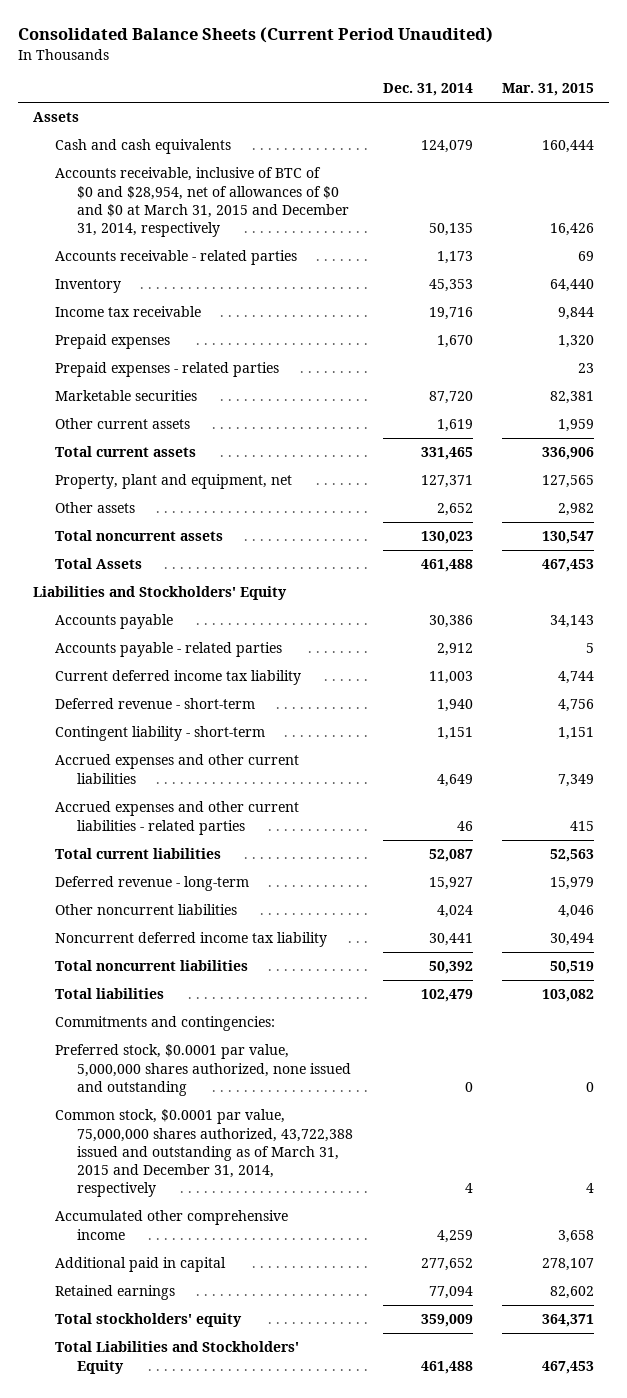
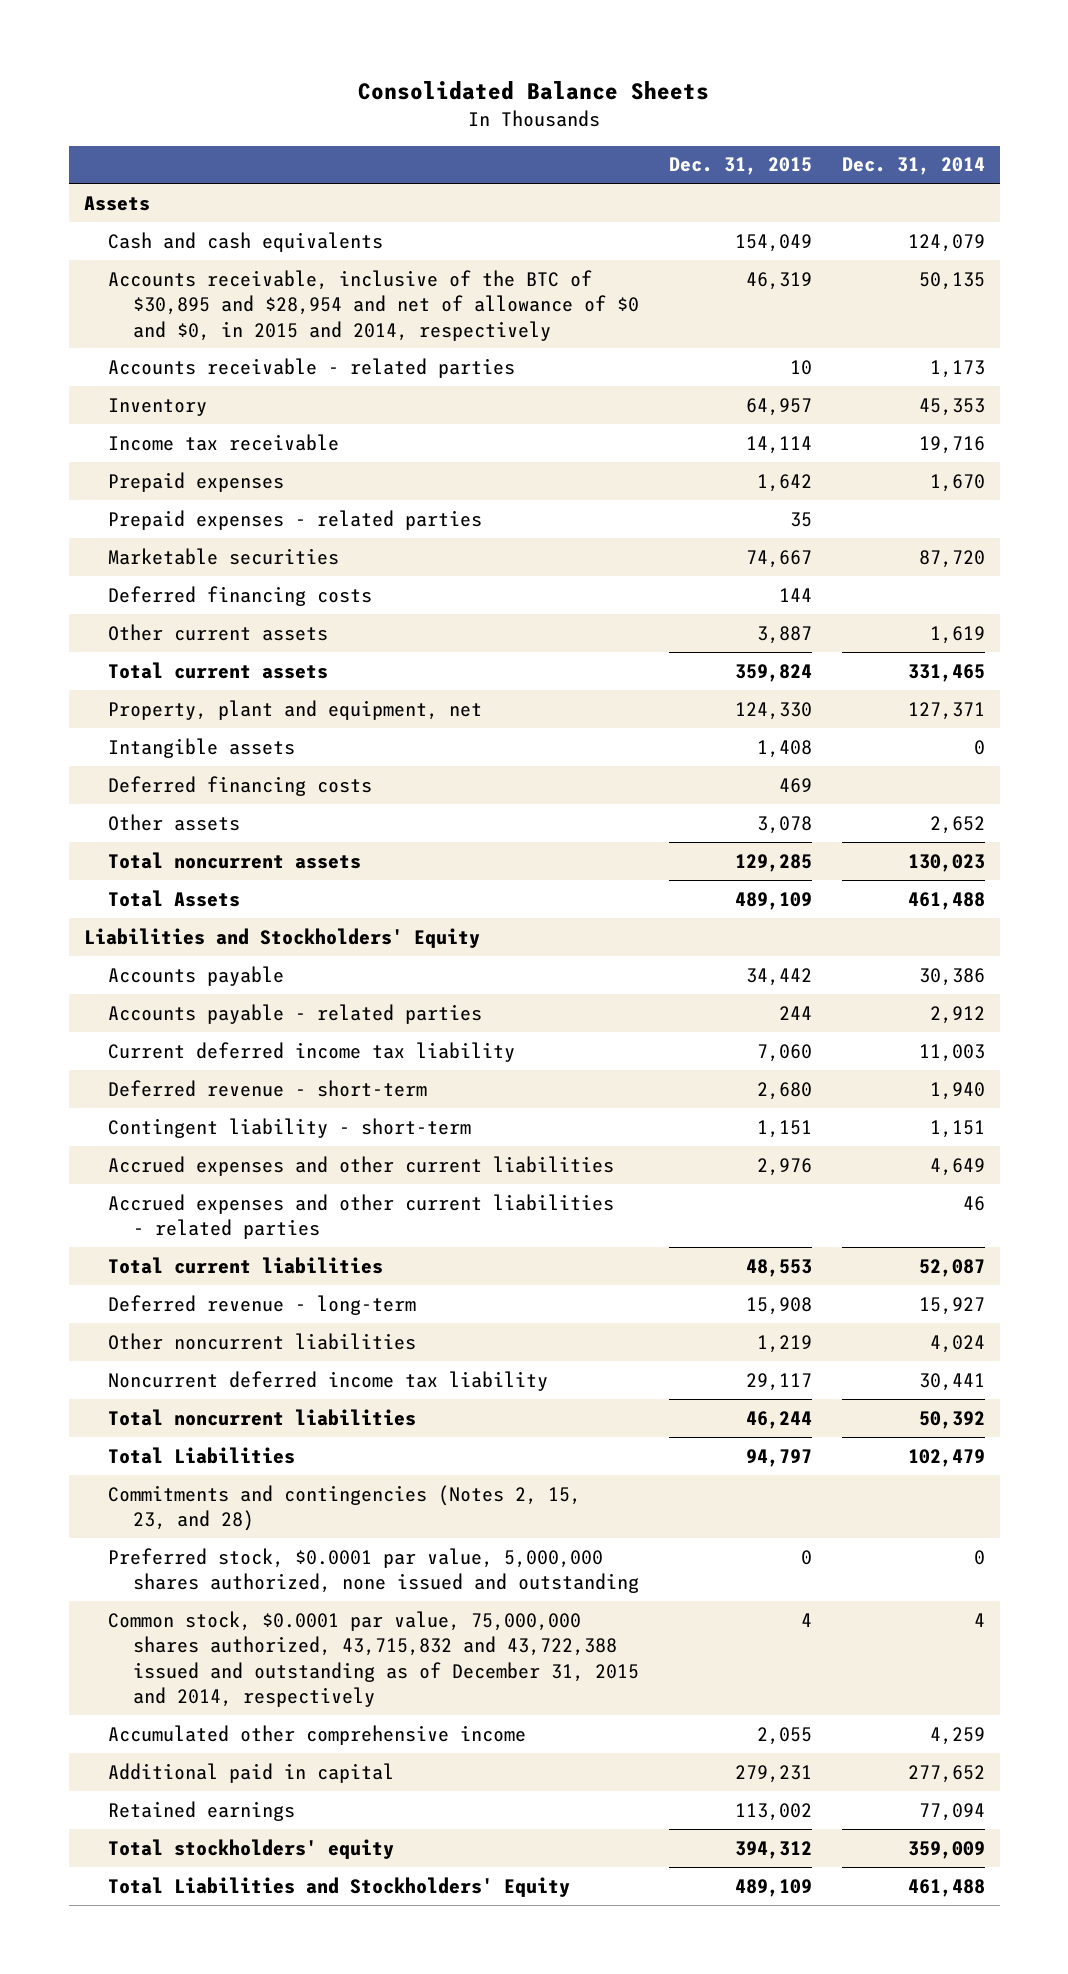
[18,27,494,44] Consolidated Balance Sheets (Current Period Unaudited) -> [358,81,710,101] Consolidated Balance Sheets
[502,83,595,97] Mar. 31, 2015 -> none
none -> [668,157,812,176] Dec. 31, 2015
[55,167,350,238] Accounts receivable, inclusive of BTC of $0 and $28,954, net of allowances of $0 and $0 at March 31, 2015 and December 31, 2014, respectively -> [108,269,639,341] Accounts receivable, inclusive of the BTC of $30,895 and $28,954 and net of allowance of $0 and $0, in 2015 and 2014, respectively
none -> [108,585,373,606] Deferred financing costs
none -> [108,737,296,758] Intangible assets
none -> [108,775,373,796] Deferred financing costs
[55,988,165,1000] Total liabilities -> [108,1446,296,1464] Total Liabilities
[55,1016,276,1032] Commitments and contingencies: -> [108,1484,582,1532] Commitments and contingencies (Notes 2, 15, 23, and 28)
[55,1109,354,1198] Common stock, $0.0001 par value, 75,000,000 shares authorized, 43,722,388 issued and outstanding as of March 31, 2015 and December 31, 2014, respectively -> [108,1610,639,1707] Common stock, $0.0001 par value, 75,000,000 shares authorized, 43,715,832 and 43,722,388 issued and outstanding as of December 31, 2015 and 2014, respectively

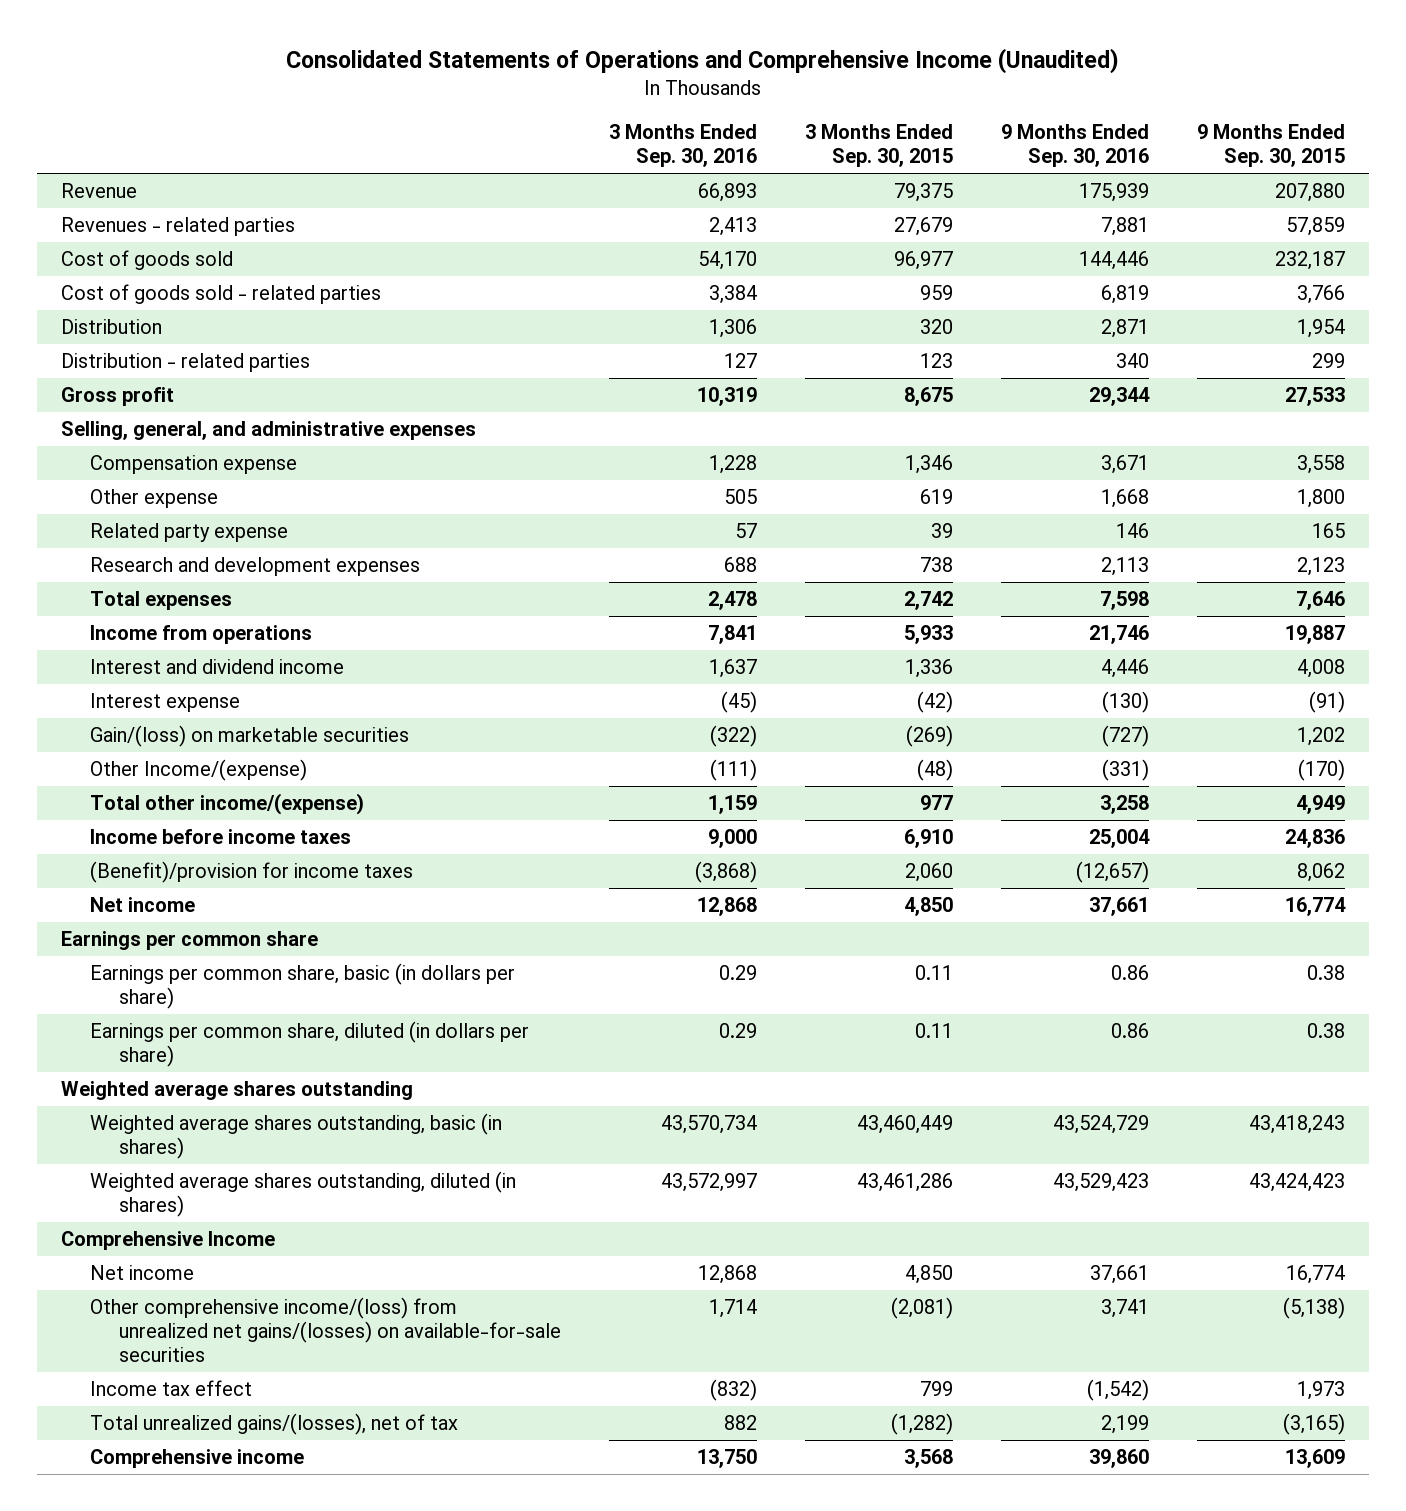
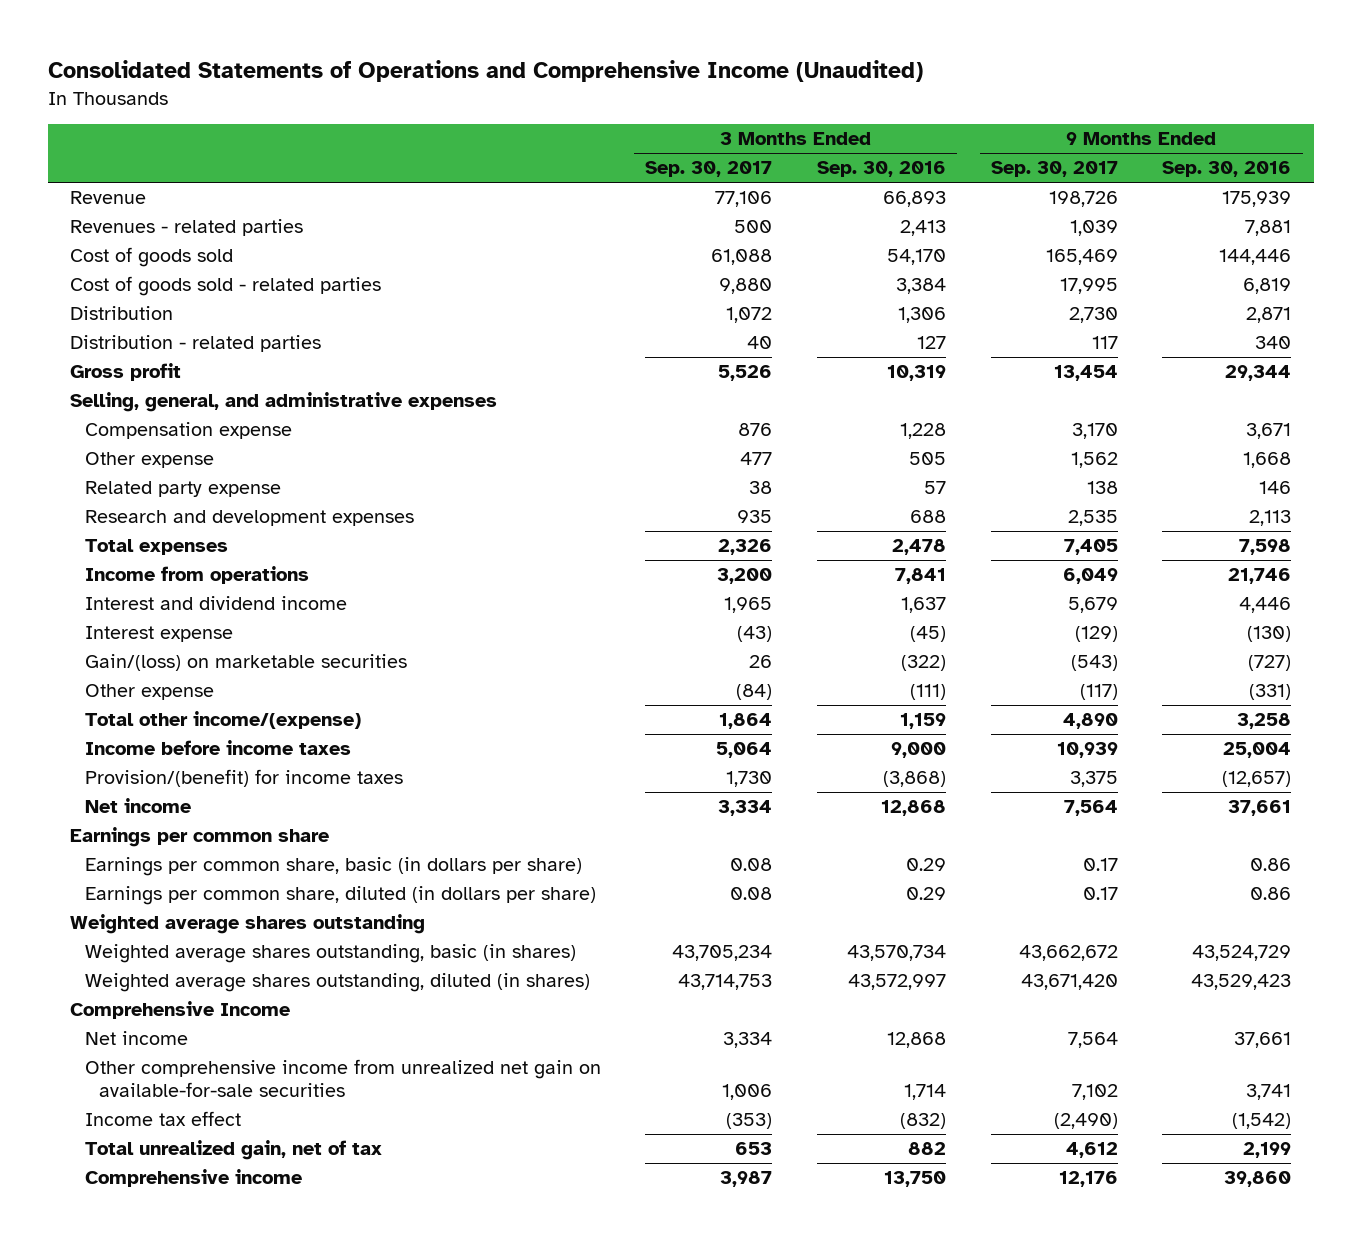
[805,124,954,168] 3 Months Ended Sep. 30, 2015 -> none
[1197,124,1346,168] 9 Months Ended Sep. 30, 2015 -> none
none -> [645,161,773,178] Sep. 30, 2017
none -> [990,161,1118,178] Sep. 30, 2017
[90,759,308,782] Other Income/(expense) -> [84,684,214,701] Other expense
[90,861,414,884] (Benefit)/provision for income taxes -> [84,769,403,788] Provision/(benefit) for income taxes
[90,1297,562,1363] Other comprehensive income/(loss) from unrealized net gains/(losses) on available-for-sale securities -> [84,1059,601,1098] Other comprehensive income from unrealized net gain on available-for-sale securities
[90,1413,459,1436] Total unrealized gains/(losses), net of tax -> [84,1140,382,1161] Total unrealized gain, net of tax

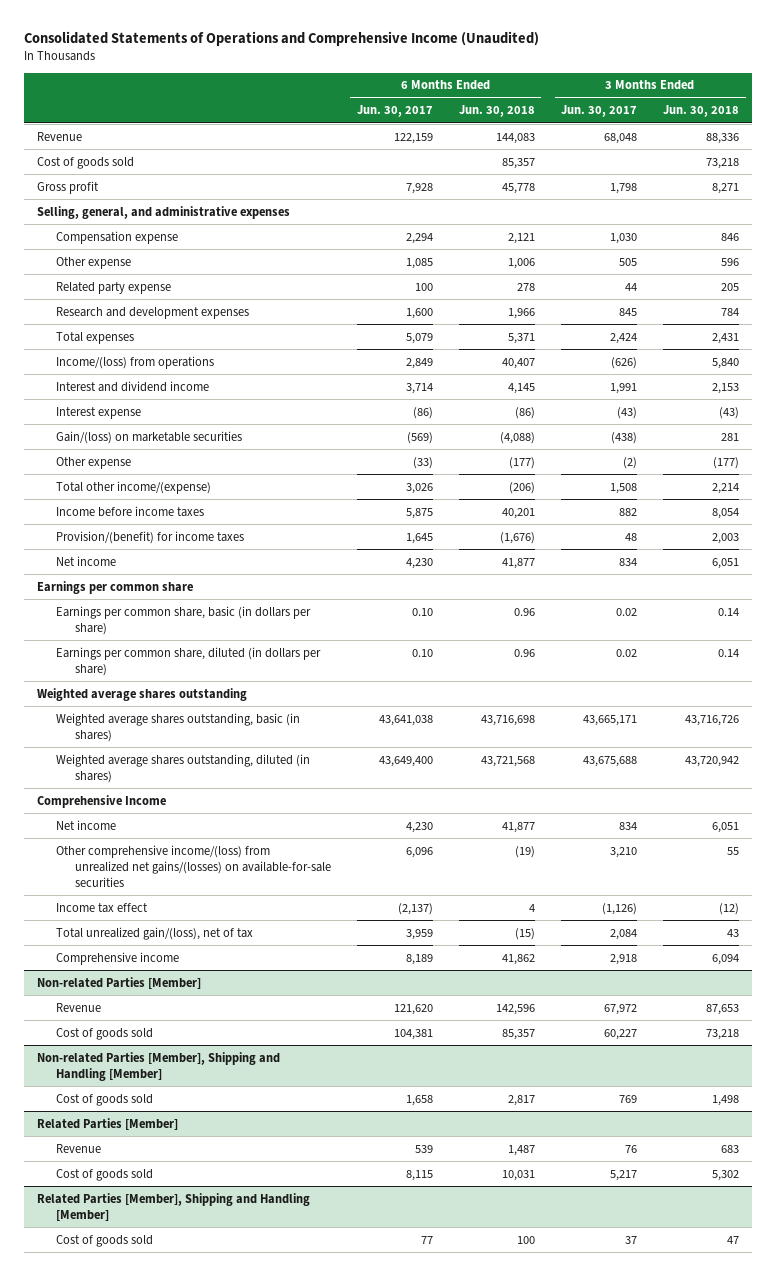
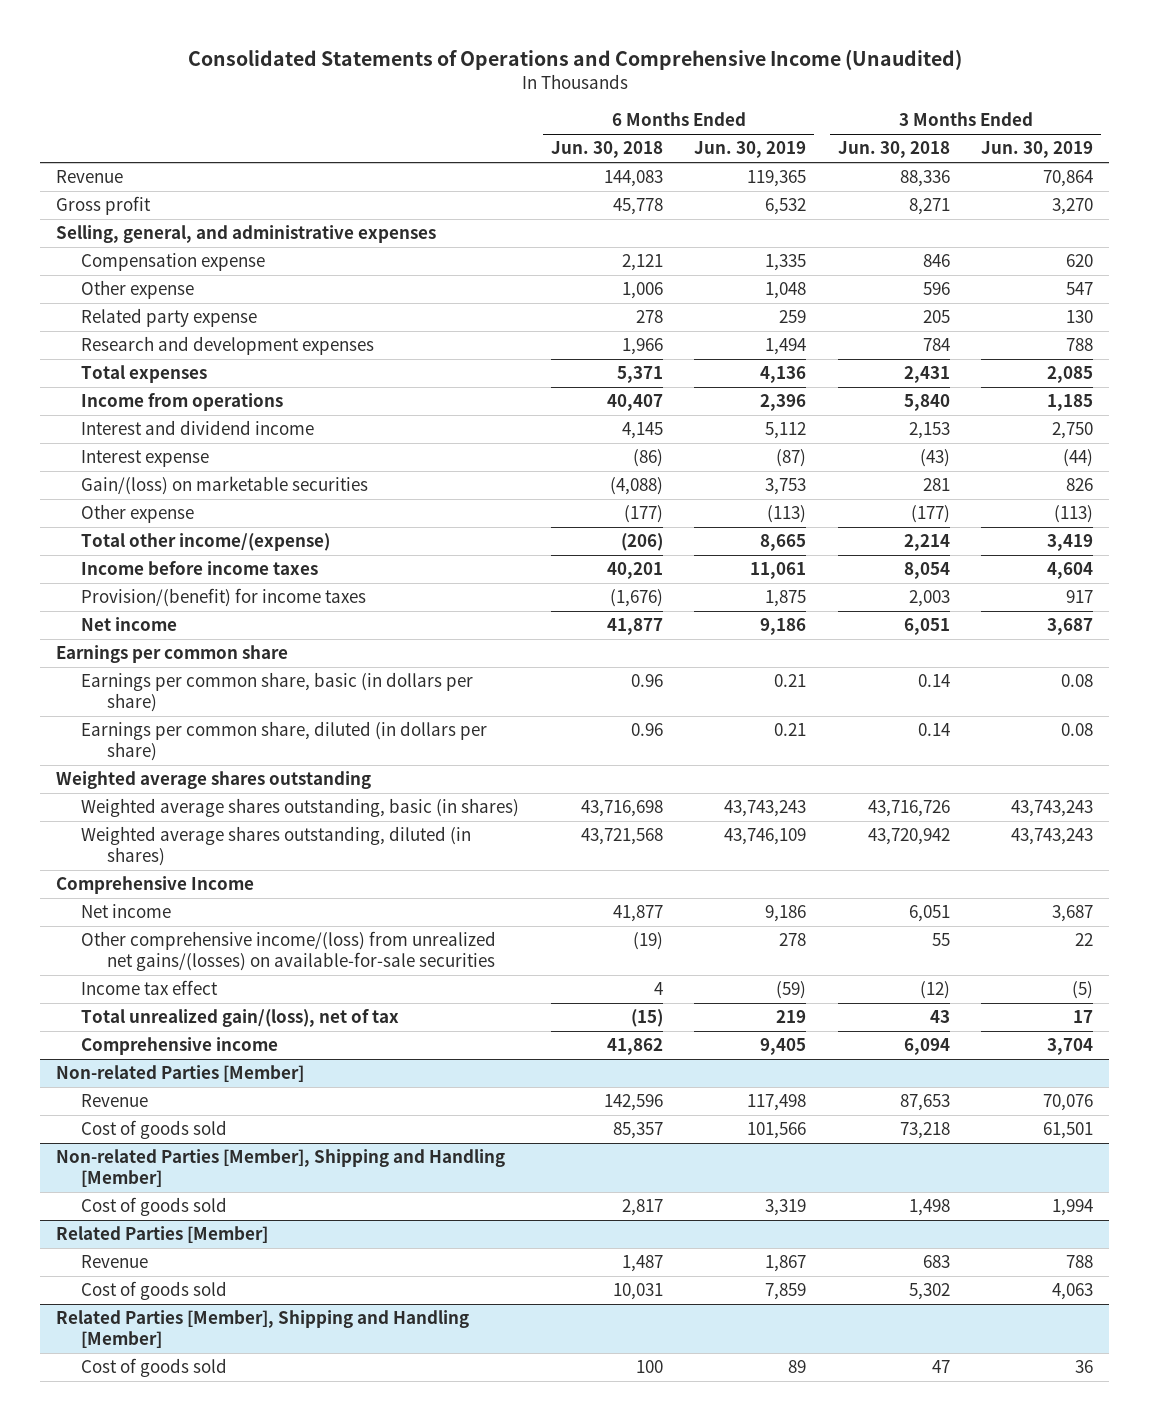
[356,105,433,118] Jun. 30, 2017 -> none
[561,105,638,118] Jun. 30, 2017 -> none
none -> [694,141,807,159] Jun. 30, 2019
none -> [981,141,1094,159] Jun. 30, 2019
[37,156,135,169] Cost of goods sold -> none
[55,355,214,369] Income/(loss) from operations -> [81,393,284,412] Income from operations

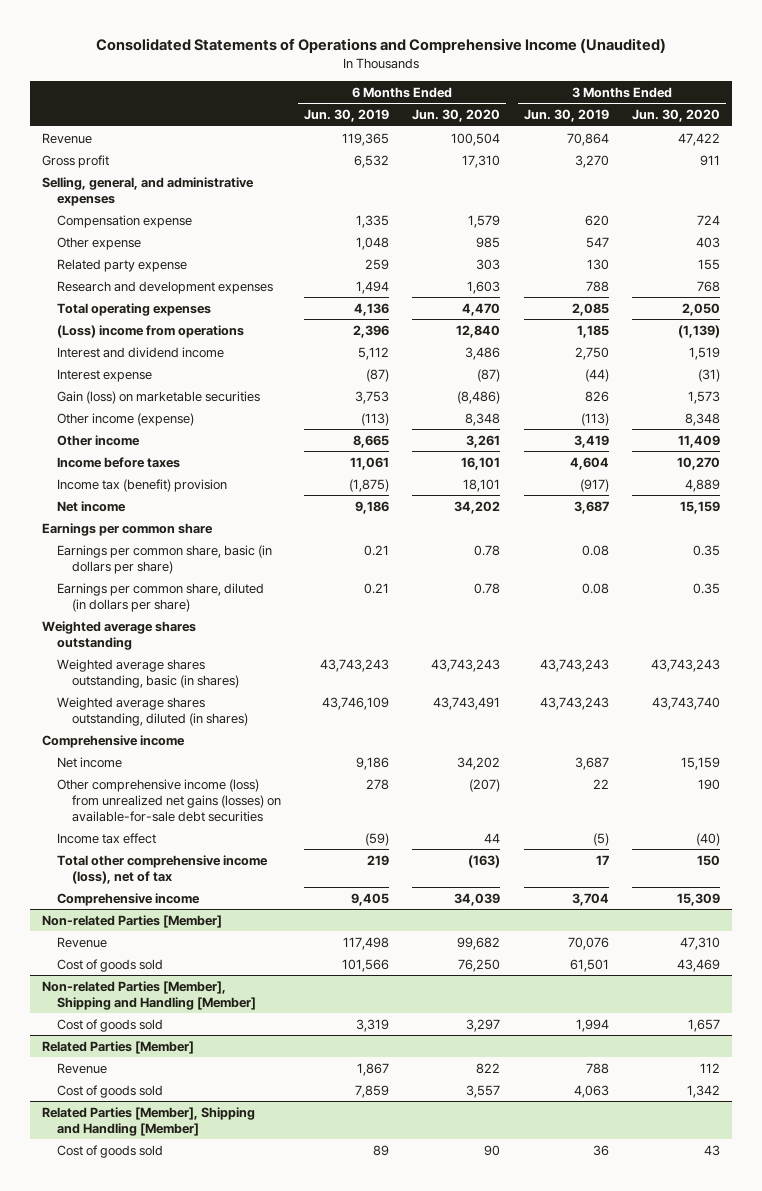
[550,141,663,159] Jun. 30, 2018 -> none
[837,141,950,159] Jun. 30, 2018 -> none
none -> [412,109,501,123] Jun. 30, 2020
none -> [632,109,721,123] Jun. 30, 2020
[81,365,208,384] Total expenses -> [56,302,211,316] Total operating expenses
[81,393,284,412] Income from operations -> [56,324,244,338] (Loss) income from operations
[81,476,369,496] Gain/(loss) on marketable securities -> [56,390,260,404] Gain (loss) on marketable securities
[81,504,195,524] Other expense -> [56,412,194,426] Other income (expense)
[81,533,331,552] Total other income/(expense) -> [56,434,140,446] Other income
[81,561,319,576] Income before income taxes -> [56,456,180,468] Income before taxes
[81,588,367,608] Provision/(benefit) for income taxes -> [56,478,227,492] Income tax (benefit) provision
[765,590,807,608] 1,875 -> [349,478,390,492] (1,875)
[1066,590,1094,604] 917 -> [579,478,609,492] (917)
[55,876,254,895] Comprehensive Income -> [41,734,185,748] Comprehensive income
[81,931,497,971] Other comprehensive income/(loss) from unrealized net gains/(losses) on available-for-sale securities -> [56,778,281,822] Other comprehensive income (loss) from unrealized net gains (losses) on available-for-sale debt securities
[81,1009,400,1028] Total unrealized gain/(loss), net of tax -> [56,854,268,884] Total other comprehensive income (loss), net of tax

